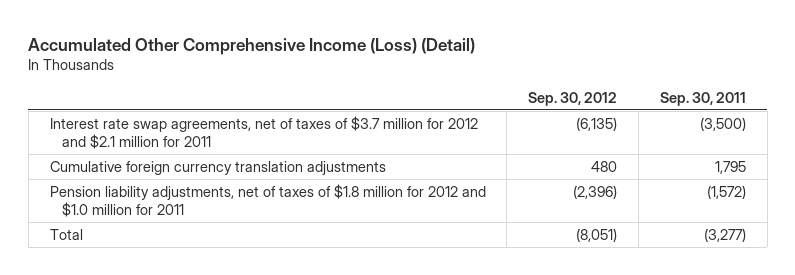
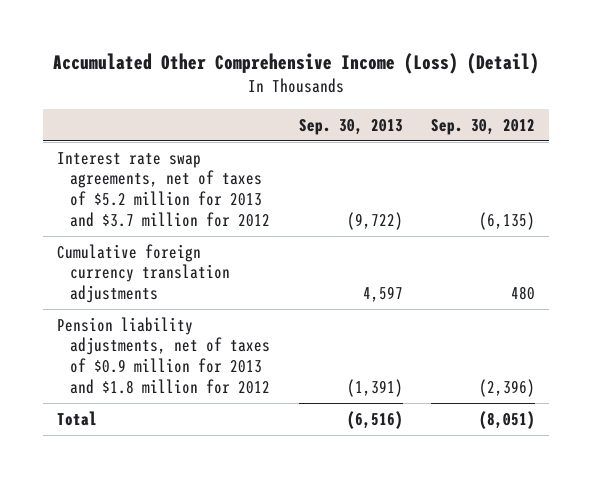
[659,91,746,106] Sep. 30, 2011 -> none
none -> [298,118,403,135] Sep. 30, 2013
[49,115,478,149] Interest rate swap agreements, net of taxes of $3.7 million for 2012 and $2.1 million for 2011 -> [57,151,271,227] Interest rate swap agreements, net of taxes of $5.2 million for 2013 and $3.7 million for 2012
[49,183,486,217] Pension liability adjustments, net of taxes of $1.8 million for 2012 and $1.0 million for 2011 -> [57,316,271,394] Pension liability adjustments, net of taxes of $0.9 million for 2013 and $1.8 million for 2012

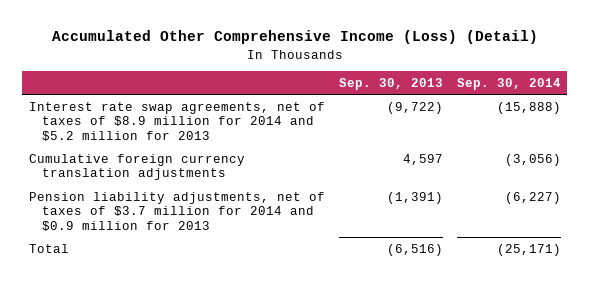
[430,118,535,135] Sep. 30, 2012 -> none
none -> [456,77,561,90] Sep. 30, 2014
[57,151,271,227] Interest rate swap agreements, net of taxes of $5.2 million for 2013 and $3.7 million for 2012 -> [28,101,325,142] Interest rate swap agreements, net of taxes of $8.9 million for 2014 and $5.2 million for 2013
[57,316,271,394] Pension liability adjustments, net of taxes of $0.9 million for 2013 and $1.8 million for 2012 -> [28,191,325,232] Pension liability adjustments, net of taxes of $3.7 million for 2014 and $0.9 million for 2013

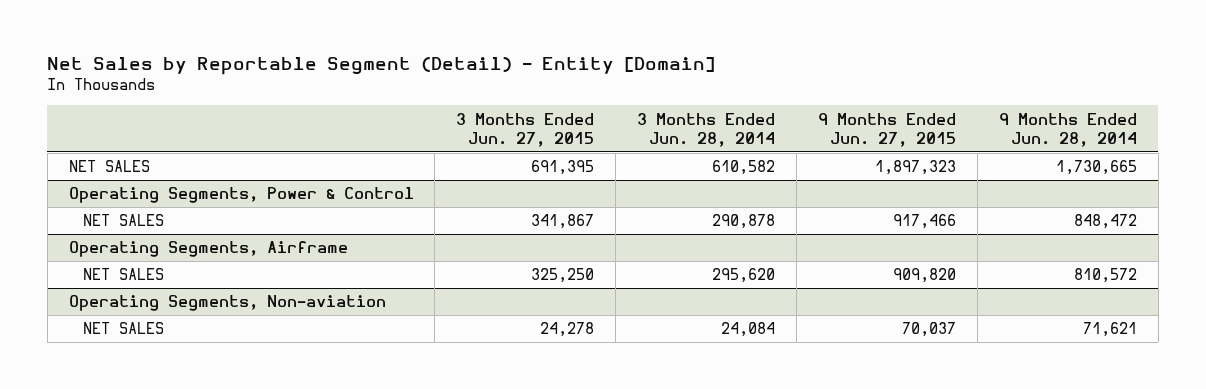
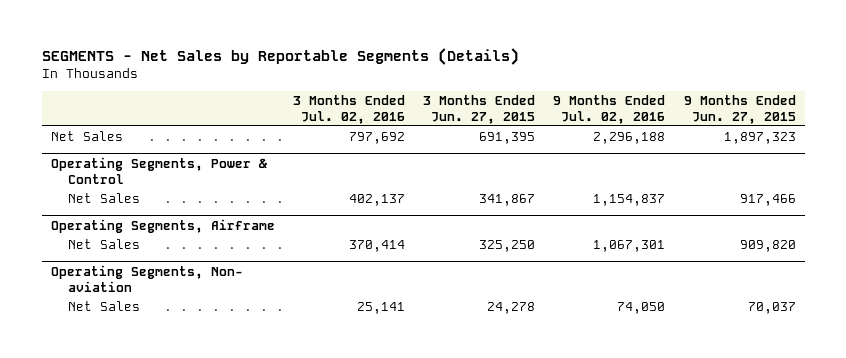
[47,57,716,76] Net Sales by Reportable Segment (Detail) - Entity [Domain] -> [41,48,519,66] SEGMENTS - Net Sales by Reportable Segments (Details)
[637,112,776,147] 3 Months Ended Jun. 28, 2014 -> none
[999,112,1138,147] 9 Months Ended Jun. 28, 2014 -> none
none -> [292,94,405,124] 3 Months Ended Jul. 02, 2016
none -> [553,94,666,124] 9 Months Ended Jul. 02, 2016
[68,160,150,173] NET SALES -> [50,130,123,141] Net Sales
[82,214,164,227] NET SALES -> [67,192,140,203] Net Sales
[82,268,164,281] NET SALES -> [67,238,140,249] Net Sales
[68,295,386,312] Operating Segments, Non-aviation -> [50,264,243,292] Operating Segments, Non- aviation
[82,322,164,335] NET SALES -> [67,300,140,311] Net Sales

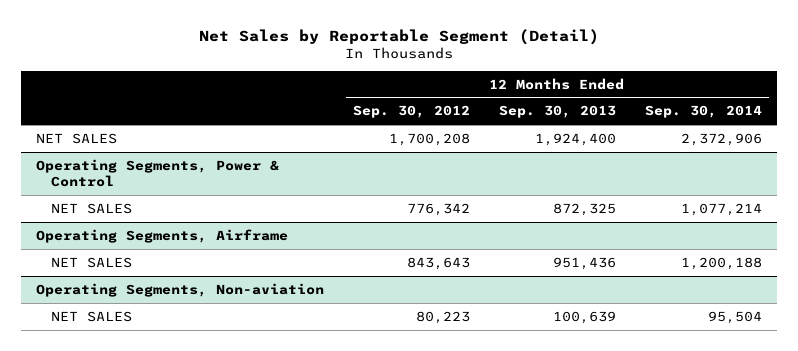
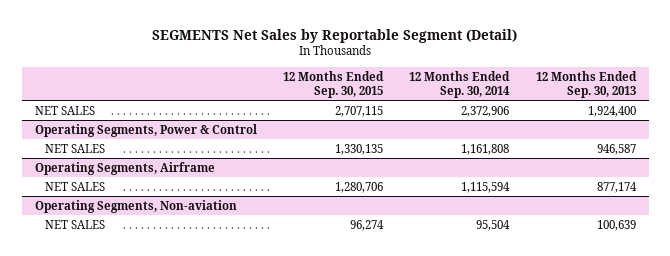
[198,29,599,46] Net Sales by Reportable Segment (Detail) -> [152,28,518,43] SEGMENTS Net Sales by Reportable Segment (Detail)
[352,105,470,119] Sep. 30, 2012 -> none
none -> [283,70,385,99] 12 Months Ended Sep. 30, 2015
[552,202,616,216] 872,325 -> [596,143,636,155] 946,587
[681,202,763,216] 1,077,214 -> [461,143,510,155] 1,161,808
[552,256,616,270] 951,436 -> [596,181,637,193] 877,174
[681,256,763,270] 1,200,188 -> [461,181,511,193] 1,115,594

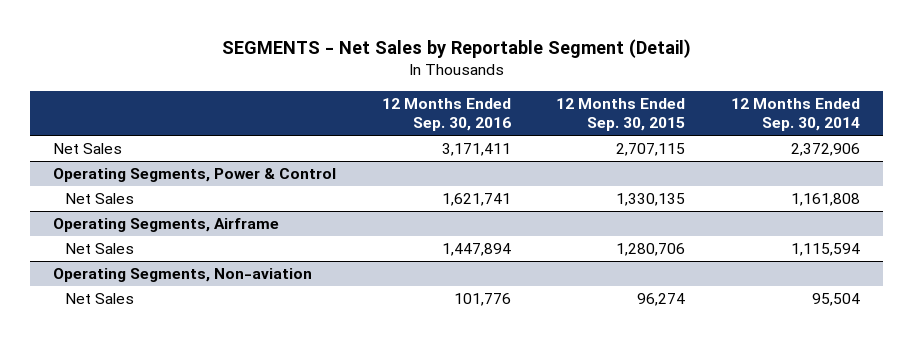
[152,28,518,43] SEGMENTS Net Sales by Reportable Segment (Detail) -> [221,39,691,59] SEGMENTS - Net Sales by Reportable Segment (Detail)
[535,70,637,99] 12 Months Ended Sep. 30, 2013 -> none
none -> [381,97,511,132] 12 Months Ended Sep. 30, 2016
[34,105,95,115] NET SALES -> [53,142,123,154] Net Sales
[45,143,106,153] NET SALES -> [65,192,135,204] Net Sales
[45,181,106,191] NET SALES -> [65,242,135,254] Net Sales
[45,219,106,229] NET SALES -> [65,292,135,304] Net Sales

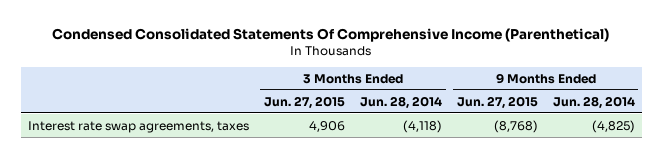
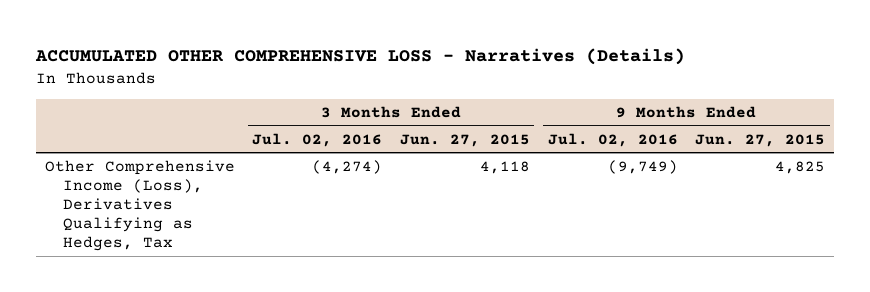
[52,28,610,43] Condensed Consolidated Statements Of Comprehensive Income (Parenthetical) -> [34,47,685,65] ACCUMULATED OTHER COMPREHENSIVE LOSS - Narratives (Details)
[359,95,442,109] Jun. 28, 2014 -> none
[552,95,635,109] Jun. 28, 2014 -> none
none -> [252,132,383,147] Jul. 02, 2016
none -> [547,132,678,147] Jul. 02, 2016
[28,120,250,133] Interest rate swap agreements, taxes -> none
none -> [44,160,235,252] Other Comprehensive Income (Loss), Derivatives Qualifying as Hedges, Tax

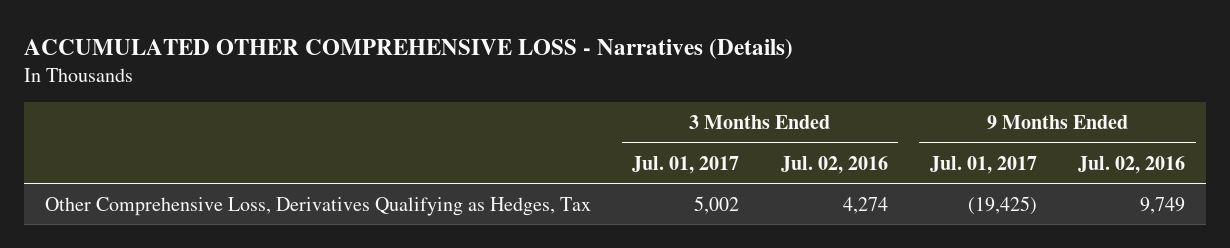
[399,133,530,147] Jun. 27, 2015 -> none
[695,133,826,147] Jun. 27, 2015 -> none
none -> [632,155,740,174] Jul. 01, 2017
none -> [929,155,1037,174] Jul. 01, 2017
[44,160,235,252] Other Comprehensive Income (Loss), Derivatives Qualifying as Hedges, Tax -> [44,196,591,216] Other Comprehensive Loss, Derivatives Qualifying as Hedges, Tax
[312,160,383,175] (4,274) -> [843,196,889,214] 4,274
[607,160,678,175] (9,749) -> [1140,196,1186,214] 9,749

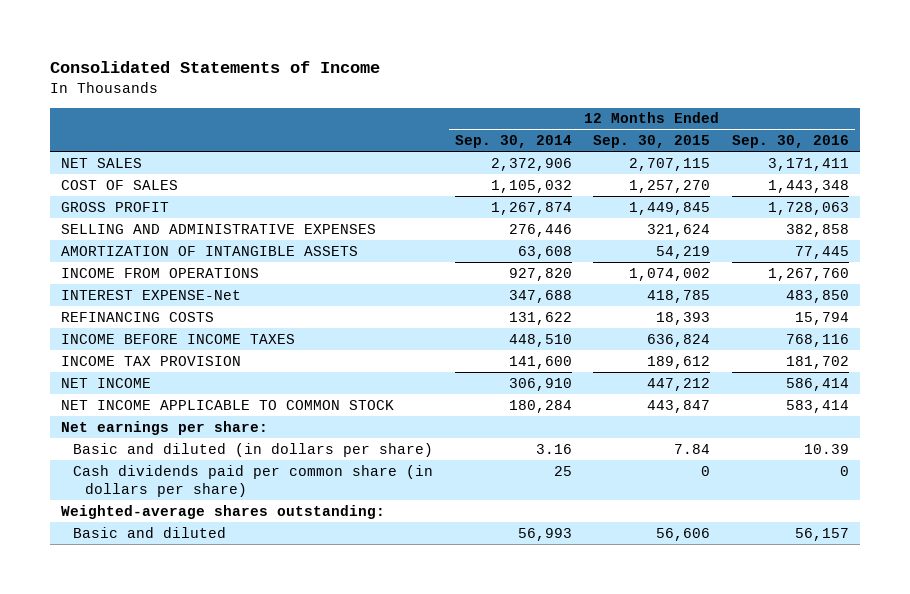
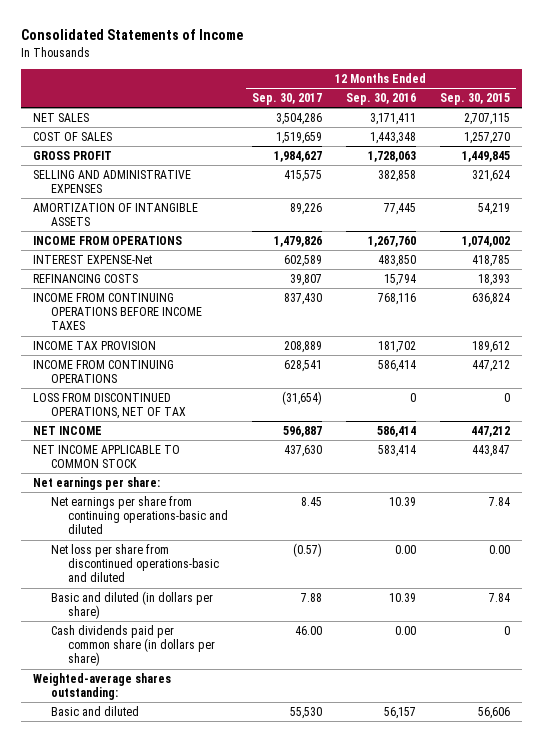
[454,135,572,149] Sep. 30, 2014 -> none
none -> [252,93,323,106] Sep. 30, 2017
[61,333,296,344] INCOME BEFORE INCOME TAXES -> [33,292,202,331] INCOME FROM CONTINUING OPERATIONS BEFORE INCOME TAXES
none -> [33,359,175,384] INCOME FROM CONTINUING OPERATIONS
none -> [33,392,186,420] LOSS FROM DISCONTINUED OPERATIONS, NET OF TAX
none -> [50,495,229,535] Net earnings per share from continuing operations-basic and diluted
none -> [50,543,220,583] Net loss per share from discontinued operations-basic and diluted
[840,465,850,476] 0 -> [395,625,417,635] 0.00

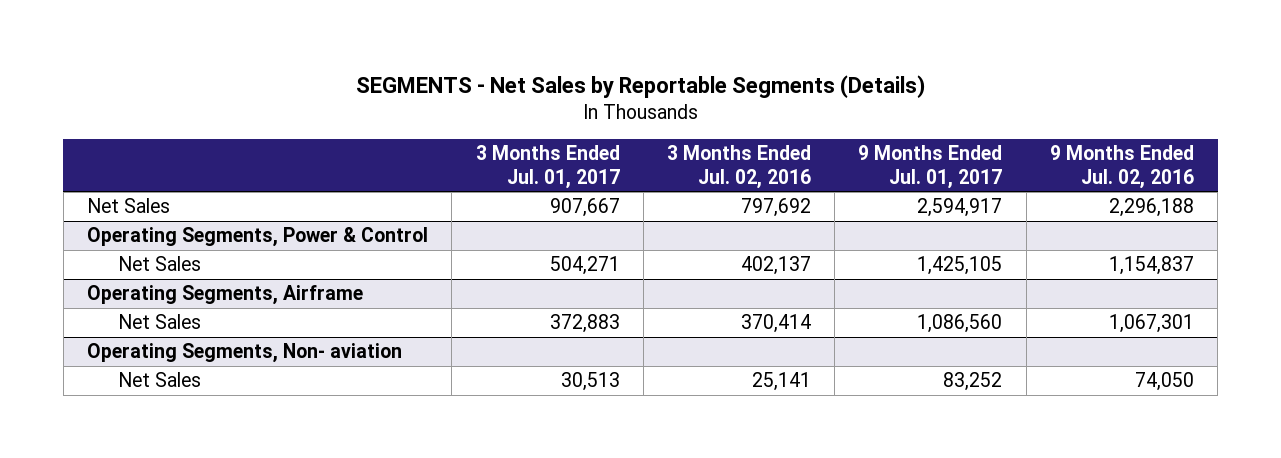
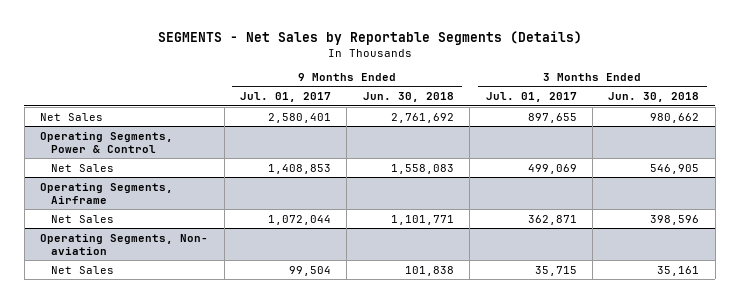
[667,145,812,189] 3 Months Ended Jul. 02, 2016 -> none
[1049,145,1194,189] 9 Months Ended Jul. 02, 2016 -> none
none -> [362,92,454,103] Jun. 30, 2018
none -> [608,92,700,103] Jun. 30, 2018
[549,198,620,218] 907,667 -> [527,112,577,123] 897,655
[917,198,1003,218] 2,594,917 -> [267,112,331,123] 2,580,401
[549,256,620,276] 504,271 -> [527,163,577,174] 499,069
[917,256,1003,276] 1,425,105 -> [267,163,331,174] 1,408,853
[549,314,620,334] 372,883 -> [527,214,577,225] 362,871
[917,314,1003,334] 1,086,560 -> [267,214,331,225] 1,072,044
[560,372,620,392] 30,513 -> [534,265,577,276] 35,715
[943,372,1003,392] 83,252 -> [288,265,331,276] 99,504

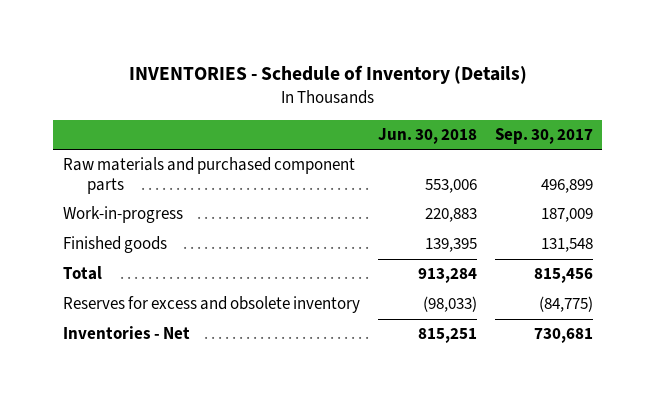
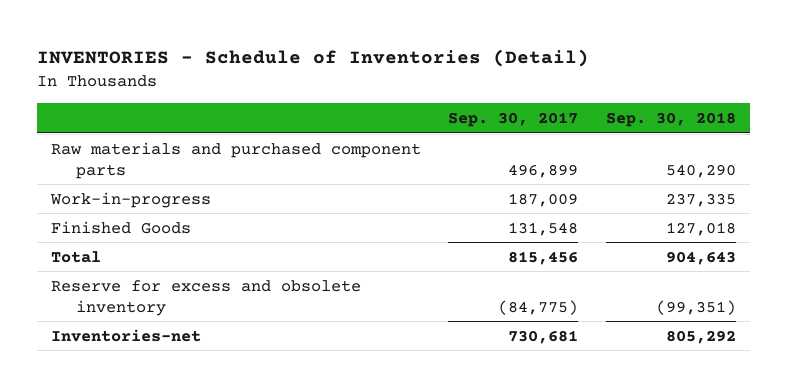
[128,64,527,84] INVENTORIES - Schedule of Inventory (Details) -> [36,49,589,68] INVENTORIES - Schedule of Inventories (Detail)
[377,128,477,145] Jun. 30, 2018 -> none
none -> [606,111,737,127] Sep. 30, 2018
[62,236,167,254] Finished goods -> [50,220,191,234] Finished Goods
[62,296,360,314] Reserves for excess and obsolete inventory -> [50,279,361,316] Reserve for excess and obsolete inventory
[62,326,190,340] Inventories - Net -> [50,328,201,342] Inventories-net

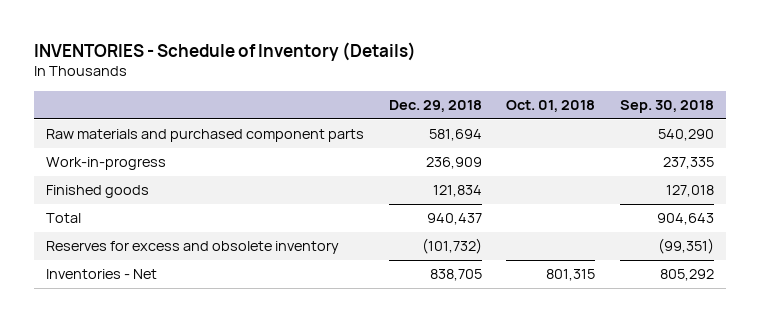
[36,49,589,68] INVENTORIES - Schedule of Inventories (Detail) -> [33,41,416,61] INVENTORIES - Schedule of Inventory (Details)
[448,111,579,127] Sep. 30, 2017 -> none
none -> [388,100,482,113] Dec. 29, 2018
none -> [506,100,596,113] Oct. 01, 2018
[50,220,191,234] Finished Goods -> [46,185,150,199] Finished goods
[50,279,361,316] Reserve for excess and obsolete inventory -> [46,241,340,255] Reserves for excess and obsolete inventory
[50,328,201,342] Inventories-net -> [46,269,158,280] Inventories - Net

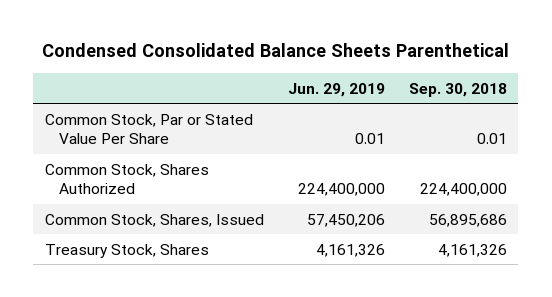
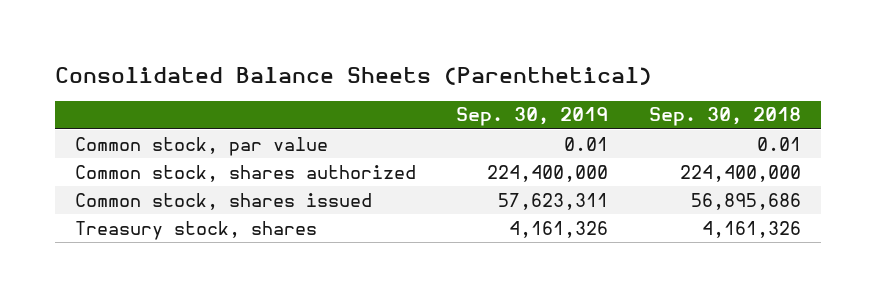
[41,43,509,58] Condensed Consolidated Balance Sheets Parenthetical -> [55,66,653,85] Consolidated Balance Sheets (Parenthetical)
[287,82,385,97] Jun. 29, 2019 -> none
none -> [456,107,609,127] Sep. 30, 2019
[45,113,254,144] Common Stock, Par or Stated Value Per Share -> [75,136,329,156] Common stock, par value
[45,163,210,194] Common Stock, Shares Authorized -> [75,164,417,182] Common stock, shares authorized
[45,213,265,227] Common Stock, Shares, Issued -> [75,192,373,210] Common stock, shares issued
[45,243,210,258] Treasury Stock, Shares -> [75,220,318,240] Treasury stock, shares

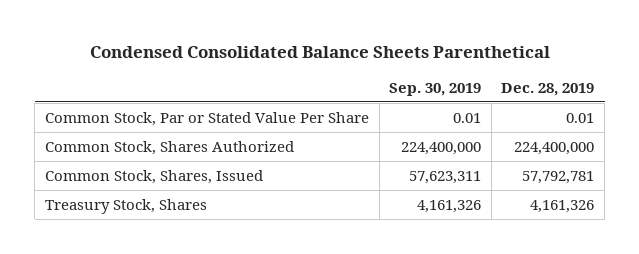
[55,66,653,85] Consolidated Balance Sheets (Parenthetical) -> [89,45,550,58] Condensed Consolidated Balance Sheets Parenthetical
[648,107,801,127] Sep. 30, 2018 -> none
none -> [501,82,595,96] Dec. 28, 2019
[75,136,329,156] Common stock, par value -> [44,111,369,126] Common Stock, Par or Stated Value Per Share
[75,164,417,182] Common stock, shares authorized -> [44,140,294,155] Common Stock, Shares Authorized
[75,192,373,210] Common stock, shares issued -> [44,169,263,184] Common Stock, Shares, Issued
[75,220,318,240] Treasury stock, shares -> [44,198,207,214] Treasury Stock, Shares

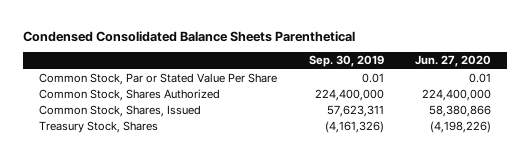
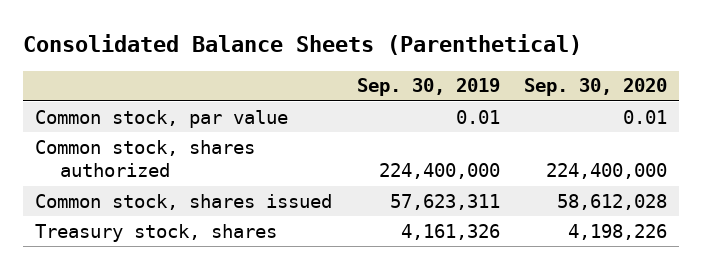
[22,30,355,42] Condensed Consolidated Balance Sheets Parenthetical -> [23,34,583,56] Consolidated Balance Sheets (Parenthetical)
[415,55,492,68] Jun. 27, 2020 -> none
none -> [524,78,668,97] Sep. 30, 2020
[38,73,277,86] Common Stock, Par or Stated Value Per Share -> [35,109,289,128] Common stock, par value
[38,89,220,102] Common Stock, Shares Authorized -> [35,139,256,178] Common stock, shares authorized
[38,105,201,118] Common Stock, Shares, Issued -> [35,193,333,210] Common stock, shares issued
[38,121,158,134] Treasury Stock, Shares -> [35,223,278,242] Treasury stock, shares
[324,121,384,134] (4,161,326) -> [400,223,500,240] 4,161,326

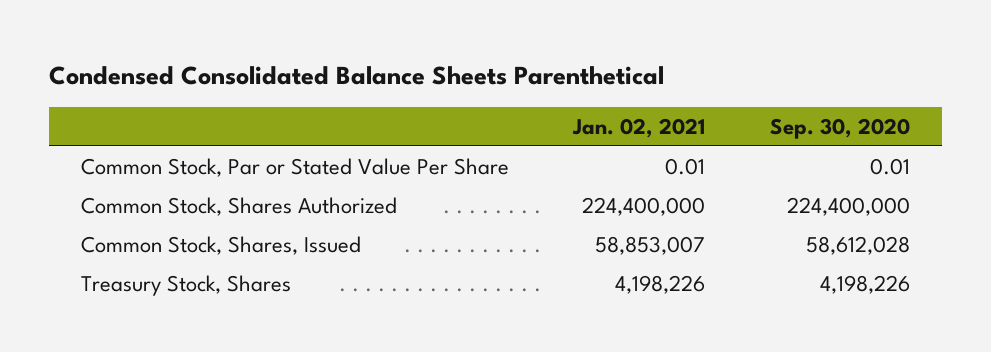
[23,34,583,56] Consolidated Balance Sheets (Parenthetical) -> [48,65,664,85] Condensed Consolidated Balance Sheets Parenthetical
[356,78,500,97] Sep. 30, 2019 -> none
none -> [572,117,706,138] Jan. 02, 2021
[35,109,289,128] Common stock, par value -> [80,158,509,178] Common Stock, Par or Stated Value Per Share
[35,139,256,178] Common stock, shares authorized -> [80,197,397,217] Common Stock, Shares Authorized
[35,193,333,210] Common stock, shares issued -> [80,236,361,256] Common Stock, Shares, Issued
[35,223,278,242] Treasury stock, shares -> [80,275,291,297] Treasury Stock, Shares

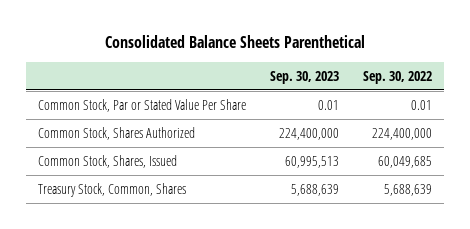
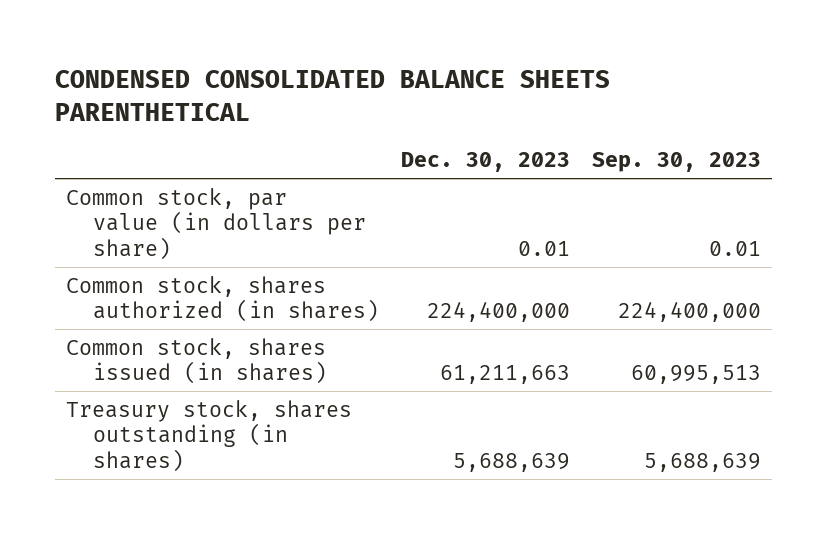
[105,34,366,48] Consolidated Balance Sheets Parenthetical -> [55,70,611,121] CONDENSED CONSOLIDATED BALANCE SHEETS PARENTHETICAL
[363,70,433,84] Sep. 30, 2022 -> none
none -> [401,152,571,173] Dec. 30, 2023
[38,99,247,113] Common Stock, Par or Stated Value Per Share -> [66,187,367,260] Common stock, par value (in dollars per share)
[38,127,196,141] Common Stock, Shares Authorized -> [66,275,380,323] Common stock, shares authorized (in shares)
[38,155,178,169] Common Stock, Shares, Issued -> [66,337,328,385] Common stock, shares issued (in shares)
[38,183,187,198] Treasury Stock, Common, Shares -> [66,399,353,472] Treasury stock, shares outstanding (in shares)

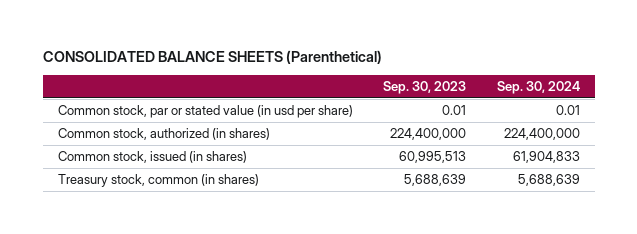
[55,70,611,121] CONDENSED CONSOLIDATED BALANCE SHEETS PARENTHETICAL -> [42,50,382,65] CONSOLIDATED BALANCE SHEETS (Parenthetical)
[401,152,571,173] Dec. 30, 2023 -> none
none -> [496,81,580,95] Sep. 30, 2024
[66,187,367,260] Common stock, par value (in dollars per share) -> [57,105,353,119] Common stock, par or stated value (in usd per share)
[66,275,380,323] Common stock, shares authorized (in shares) -> [57,128,270,141] Common stock, authorized (in shares)
[66,337,328,385] Common stock, shares issued (in shares) -> [57,151,247,164] Common stock, issued (in shares)
[66,399,353,472] Treasury stock, shares outstanding (in shares) -> [57,174,259,188] Treasury stock, common (in shares)

